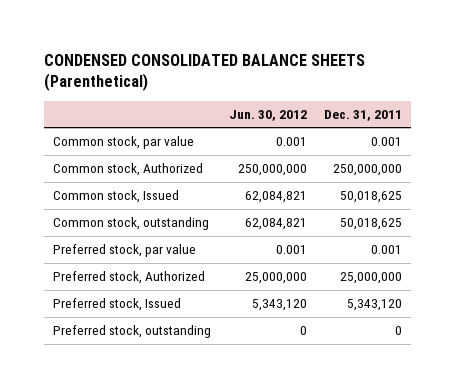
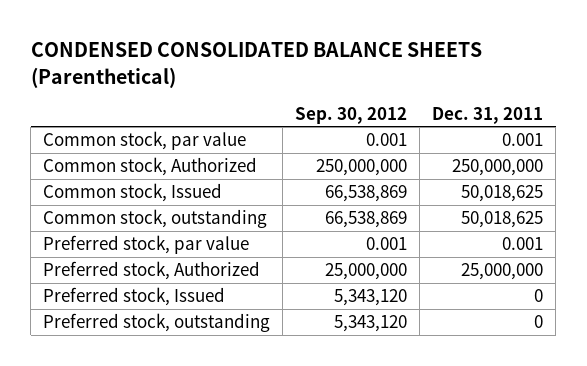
[228,109,307,121] Jun. 30, 2012 -> none
none -> [295,106,408,124] Sep. 30, 2012
[347,299,403,312] 5,343,120 -> [534,289,544,303] 0

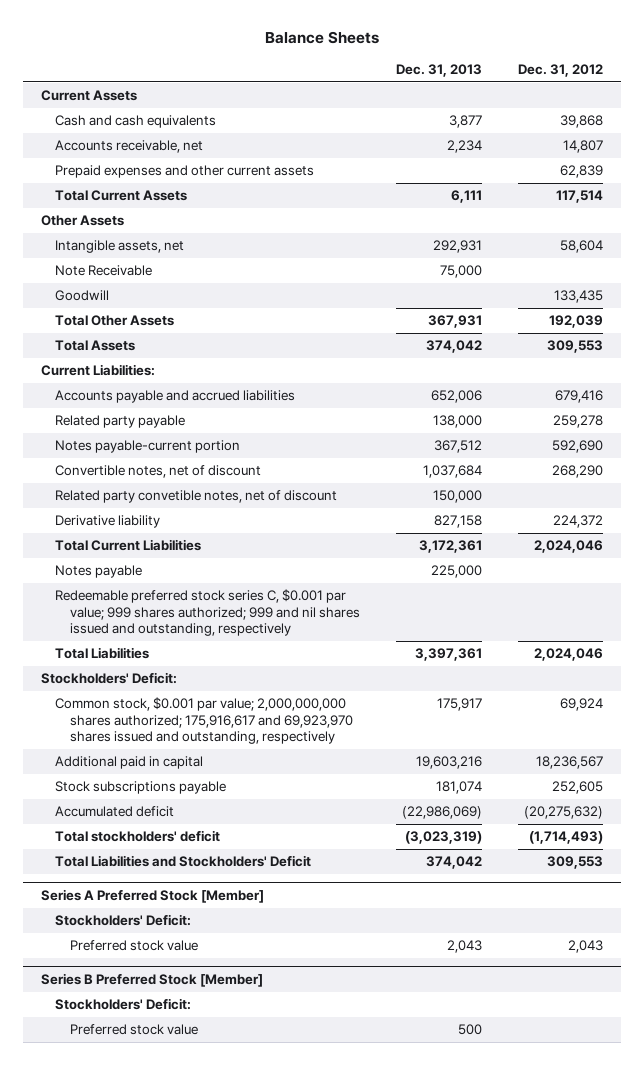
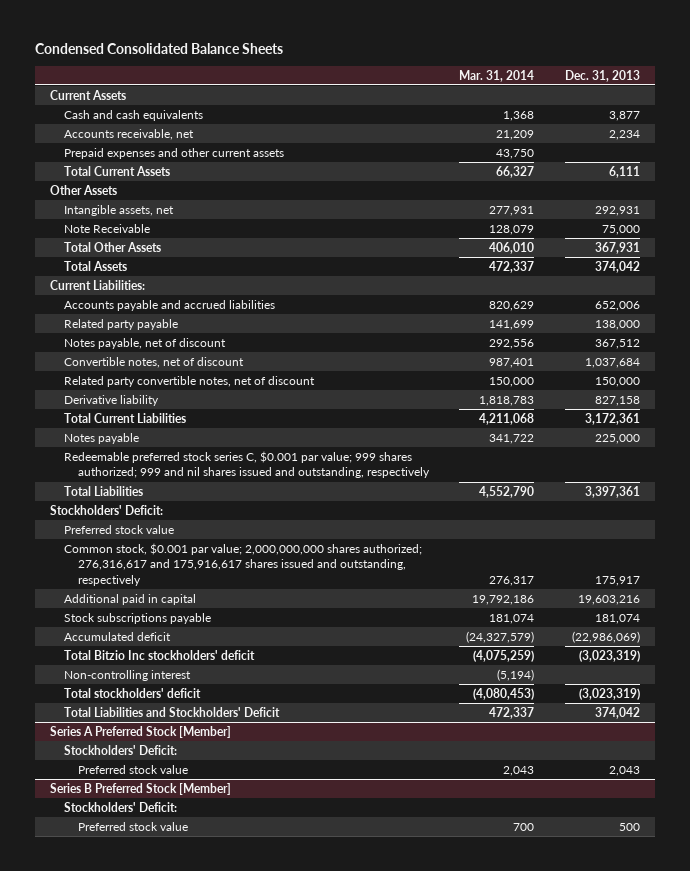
[264,31,379,45] Balance Sheets -> [34,42,283,54] Condensed Consolidated Balance Sheets
[517,63,603,77] Dec. 31, 2012 -> none
none -> [459,69,535,82] Mar. 31, 2014
[55,290,110,302] Goodwill -> none
[55,440,241,454] Notes payable-current portion -> [63,337,226,349] Notes payable, net of discount
[55,490,338,504] Related party convetible notes, net of discount -> [63,375,315,387] Related party convertible notes, net of discount
none -> [63,524,174,534] Preferred stock value
[55,697,353,744] Common stock, $0.001 par value; 2,000,000,000 shares authorized; 175,916,617 and 69,923,970 shares issued and outstanding, respectively -> [63,542,422,586] Common stock, $0.001 par value; 2,000,000,000 shares authorized; 276,316,617 and 175,916,617 shares issued and outstanding, respectively
none -> [63,649,255,660] Total Bitzio Inc stockholders' deficit
none -> [63,669,191,681] Non-controlling interest

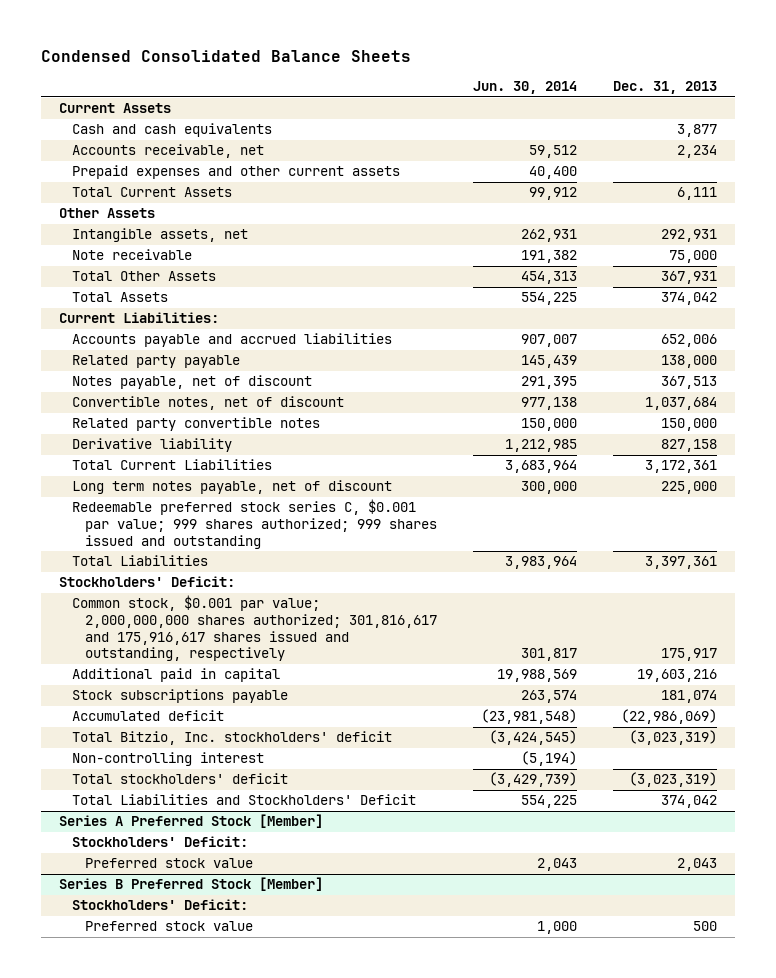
[459,69,535,82] Mar. 31, 2014 -> none
none -> [472,81,577,95] Jun. 30, 2014
[63,223,150,233] Note Receivable -> [72,249,193,261] Note receivable
[594,338,640,349] 367,512 -> [660,376,717,390] 367,513
[63,375,315,387] Related party convertible notes, net of discount -> [72,417,321,432] Related party convertible notes
[63,432,139,444] Notes payable -> [72,480,393,495] Long term notes payable, net of discount
[63,450,430,479] Redeemable preferred stock series C, $0.001 par value; 999 shares authorized; 999 and nil shares issued and outstanding, respectively -> [72,499,438,549] Redeemable preferred stock series C, $0.001 par value; 999 shares authorized; 999 shares issued and outstanding
[63,524,174,534] Preferred stock value -> none
[63,542,422,586] Common stock, $0.001 par value; 2,000,000,000 shares authorized; 276,316,617 and 175,916,617 shares issued and outstanding, respectively -> [72,595,438,662] Common stock, $0.001 par value; 2,000,000,000 shares authorized; 301,816,617 and 175,916,617 shares issued and outstanding, respectively
[63,649,255,660] Total Bitzio Inc stockholders' deficit -> [72,731,393,746] Total Bitzio, Inc. stockholders' deficit

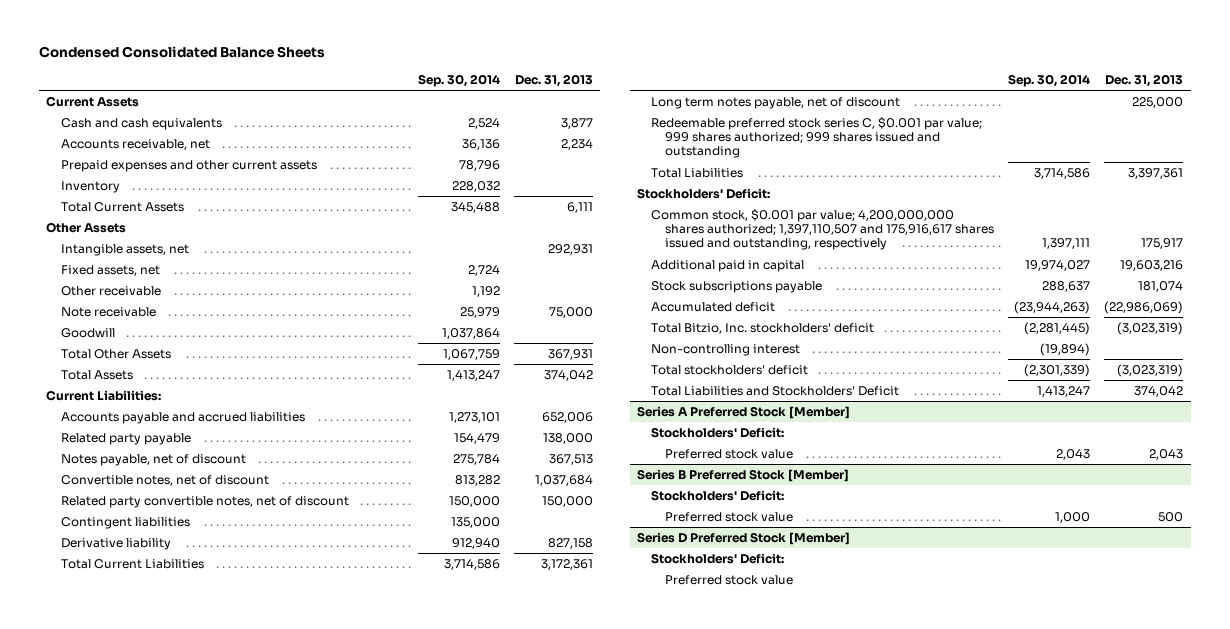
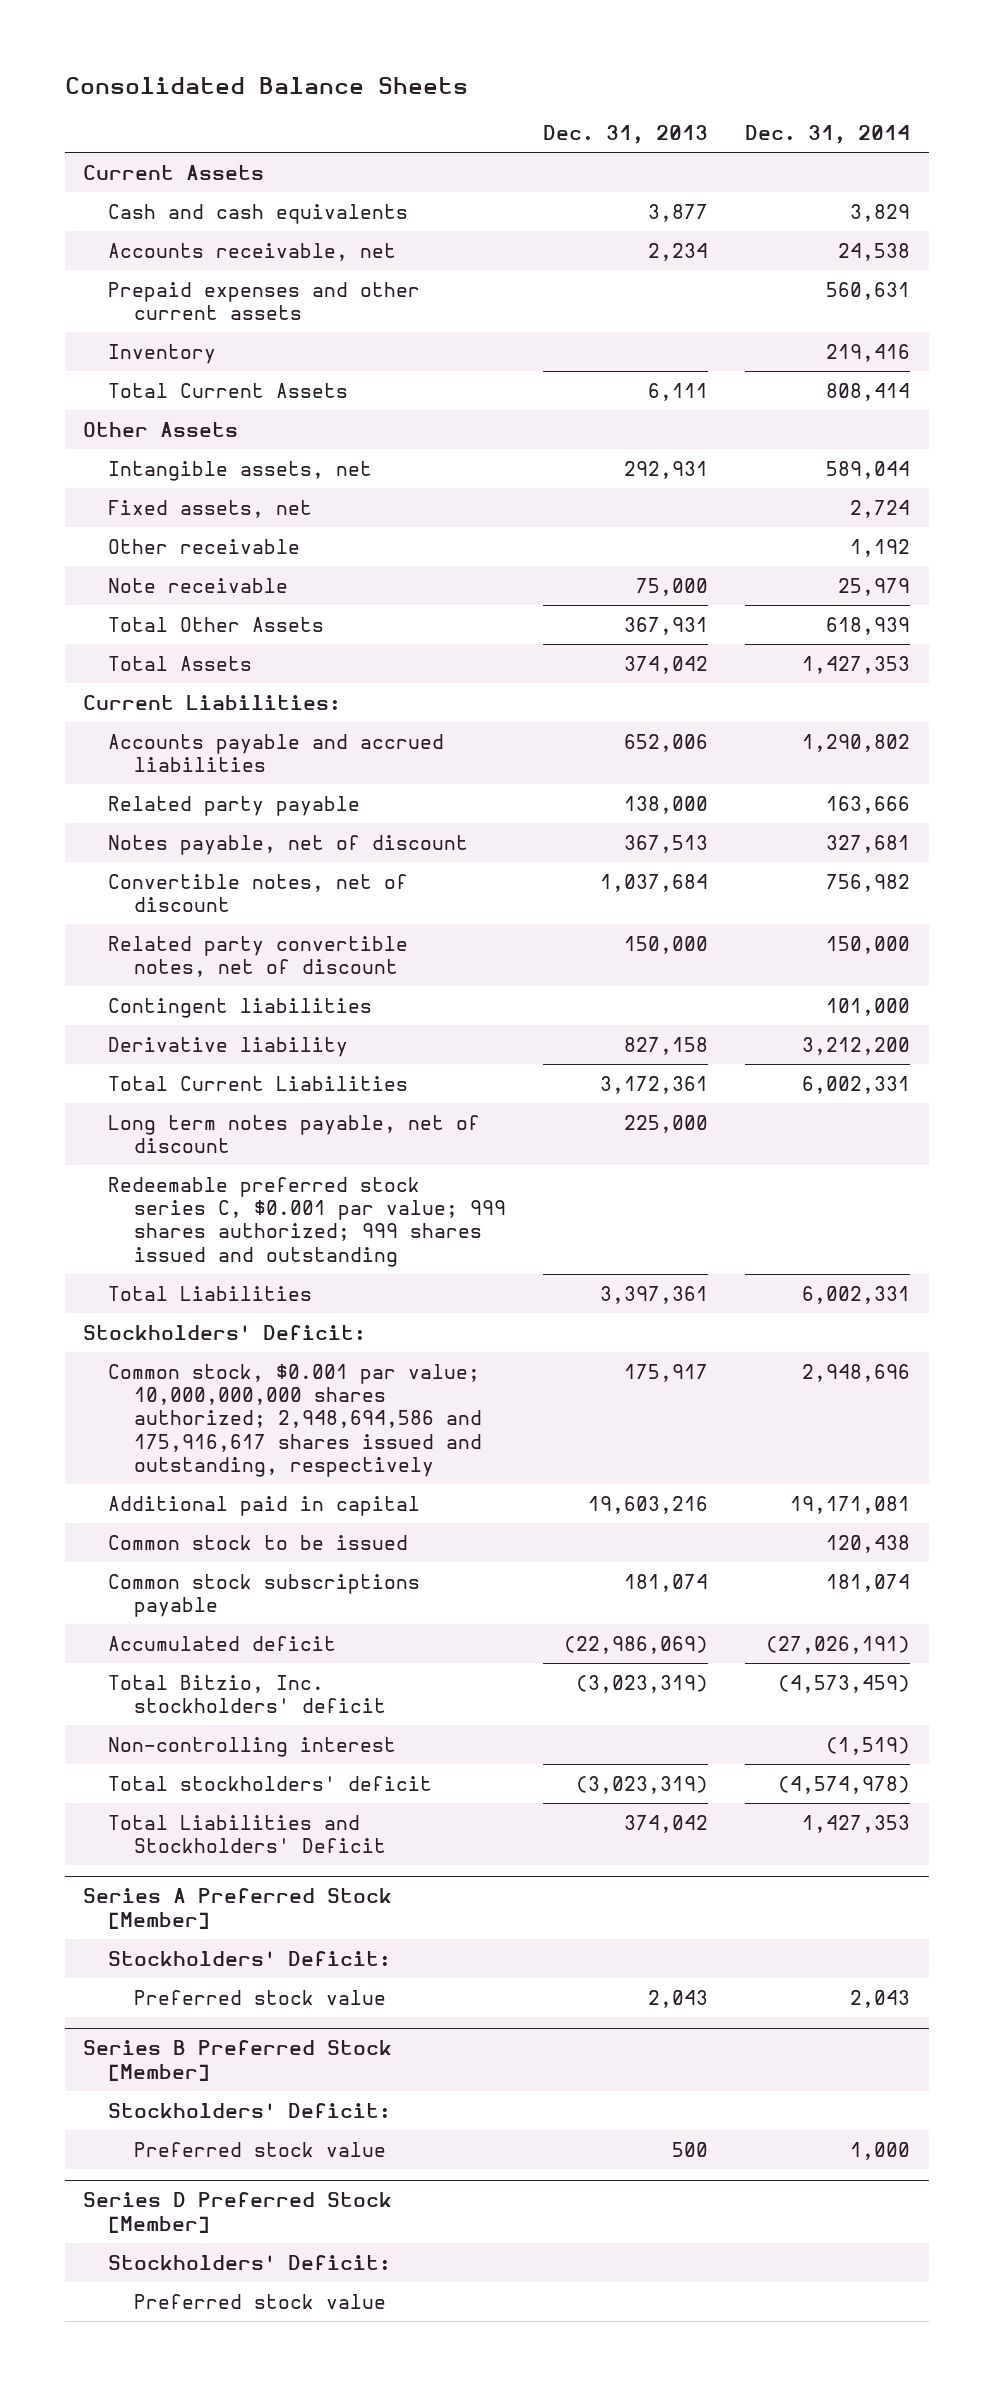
[39,46,326,59] Condensed Consolidated Balance Sheets -> [64,77,468,95] Consolidated Balance Sheets
[417,73,500,87] Sep. 30, 2014 -> none
none -> [745,125,911,145] Dec. 31, 2014
[60,327,115,338] Goodwill -> none
[650,208,995,251] Common stock, $0.001 par value; 4,200,000,000 shares authorized; 1,397,110,507 and 175,916,617 shares issued and outstanding, respectively -> [108,1363,482,1478] Common stock, $0.001 par value; 10,000,000,000 shares authorized; 2,948,694,586 and 175,916,617 shares issued and outstanding, respectively
none -> [108,1534,409,1550] Common stock to be issued
[650,280,822,293] Stock subscriptions payable -> [108,1573,421,1617] Common stock subscriptions payable

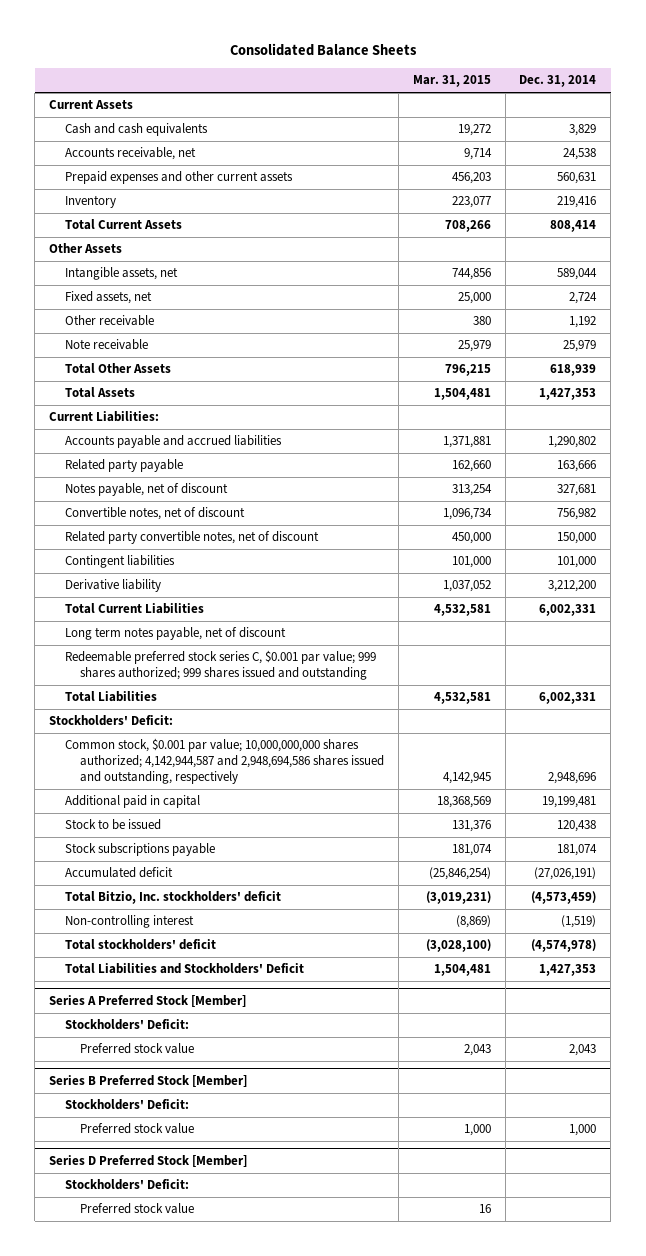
[543,125,709,145] Dec. 31, 2013 -> none
none -> [412,75,491,88] Mar. 31, 2015
[108,1363,482,1478] Common stock, $0.001 par value; 10,000,000,000 shares authorized; 2,948,694,586 and 175,916,617 shares issued and outstanding, respectively -> [64,738,385,784] Common stock, $0.001 par value; 10,000,000,000 shares authorized; 4,142,944,587 and 2,948,694,586 shares issued and outstanding, respectively
[790,1495,911,1514] 19,171,081 -> [542,796,597,809] 19,199,481
[108,1534,409,1550] Common stock to be issued -> [64,819,161,831] Stock to be issued
[108,1573,421,1617] Common stock subscriptions payable -> [64,843,215,857] Stock subscriptions payable

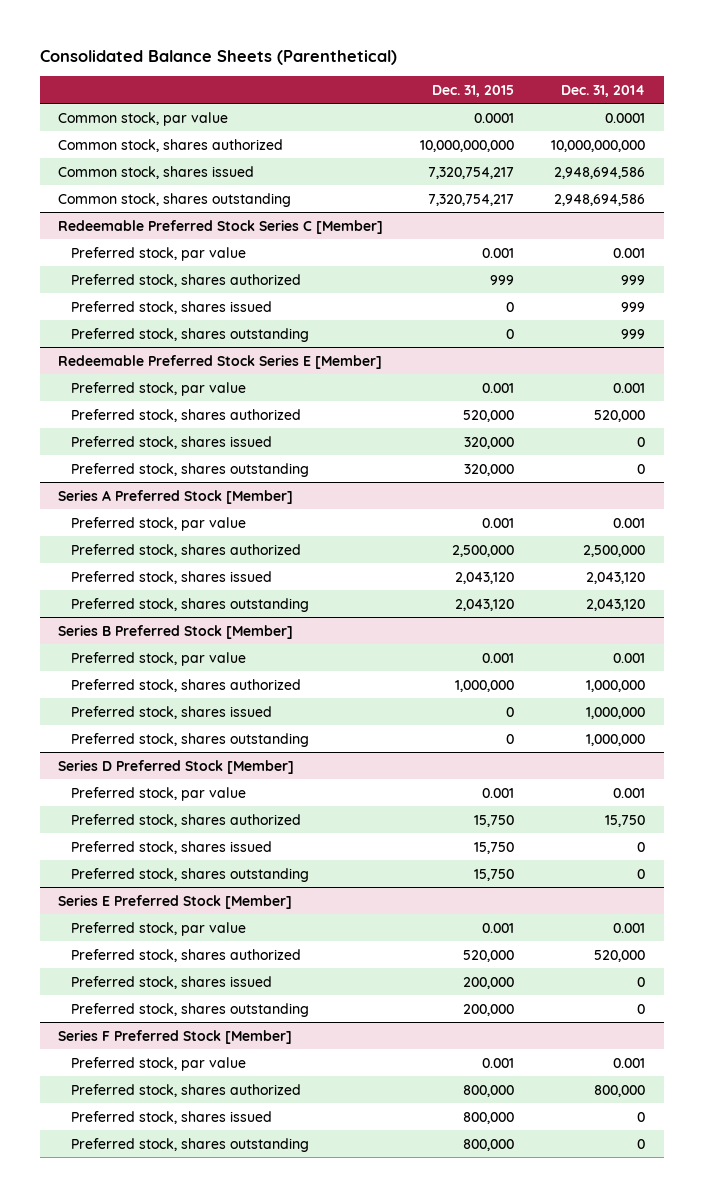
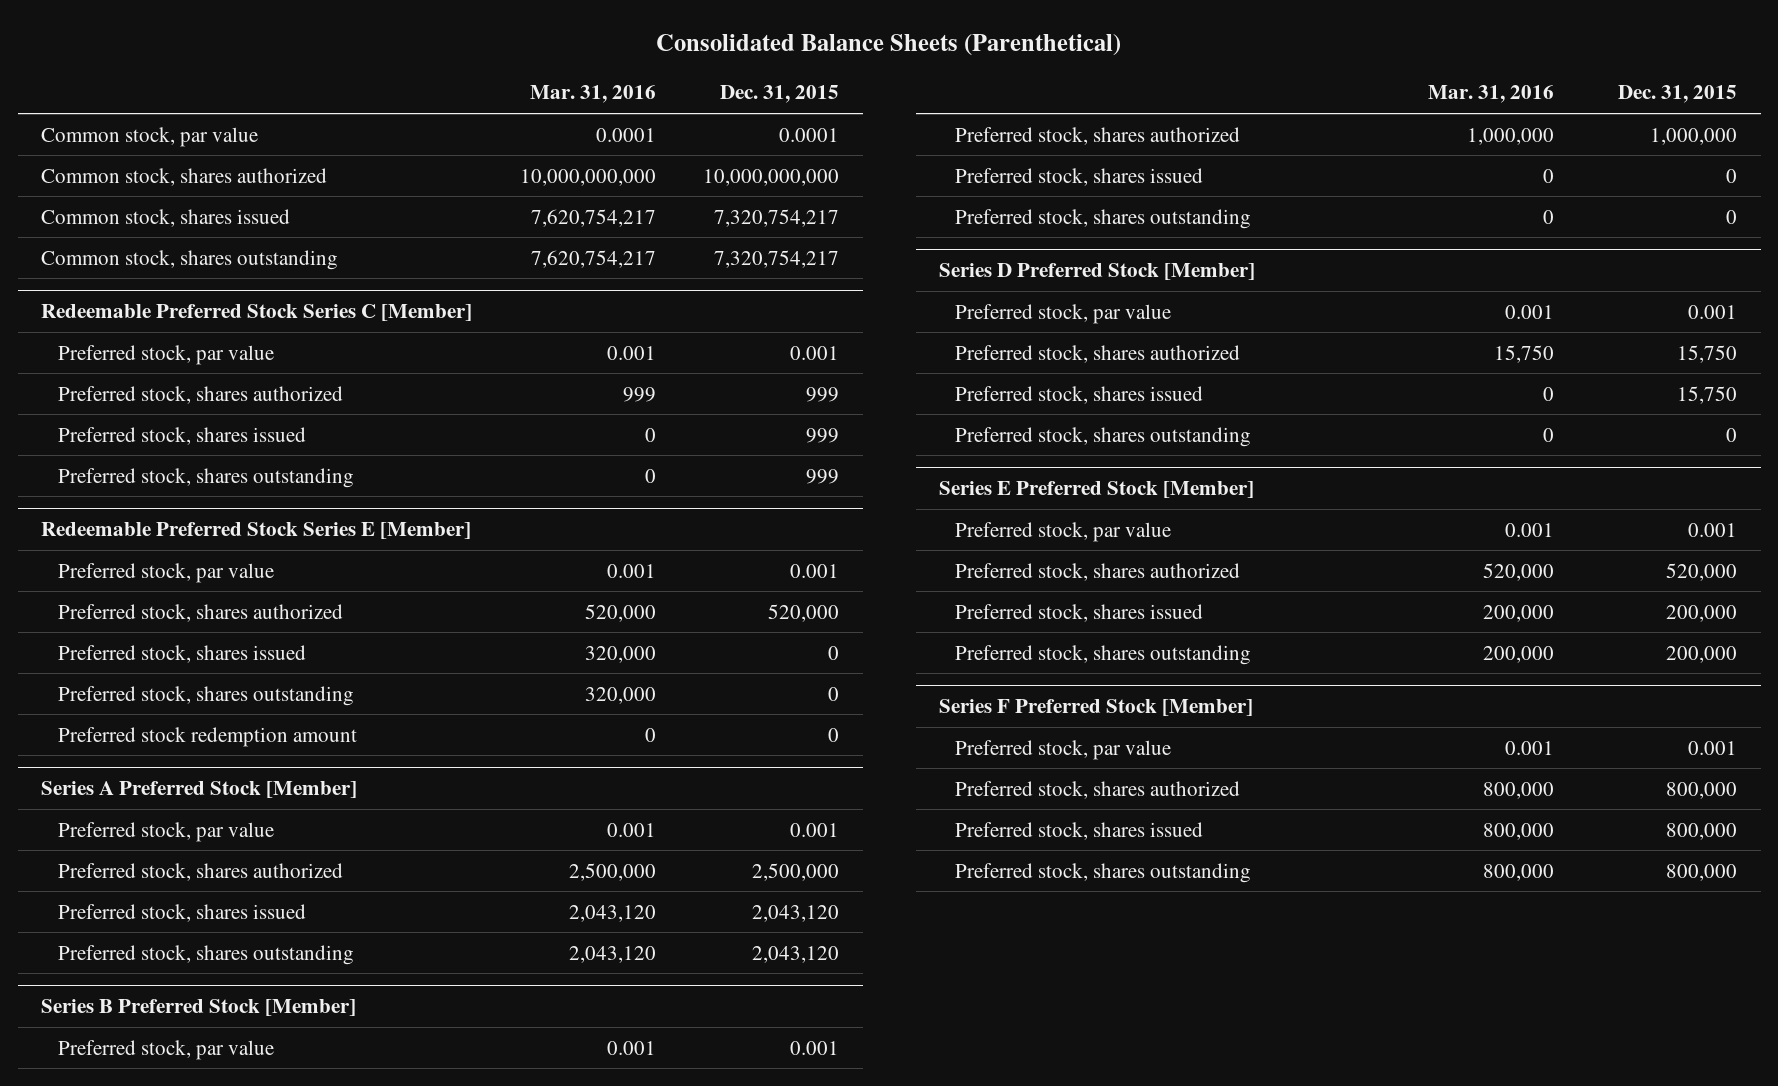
[561,84,646,97] Dec. 31, 2014 -> none
none -> [529,85,656,104] Mar. 31, 2016
[506,301,515,312] 0 -> [806,427,840,443] 999
[506,328,515,339] 0 -> [806,468,840,484] 999
[464,436,515,449] 320,000 -> [828,645,840,660] 0
[464,463,515,476] 320,000 -> [828,686,840,701] 0
none -> [57,726,357,747] Preferred stock redemption amount
[474,868,515,881] 15,750 -> [1725,427,1737,442] 0

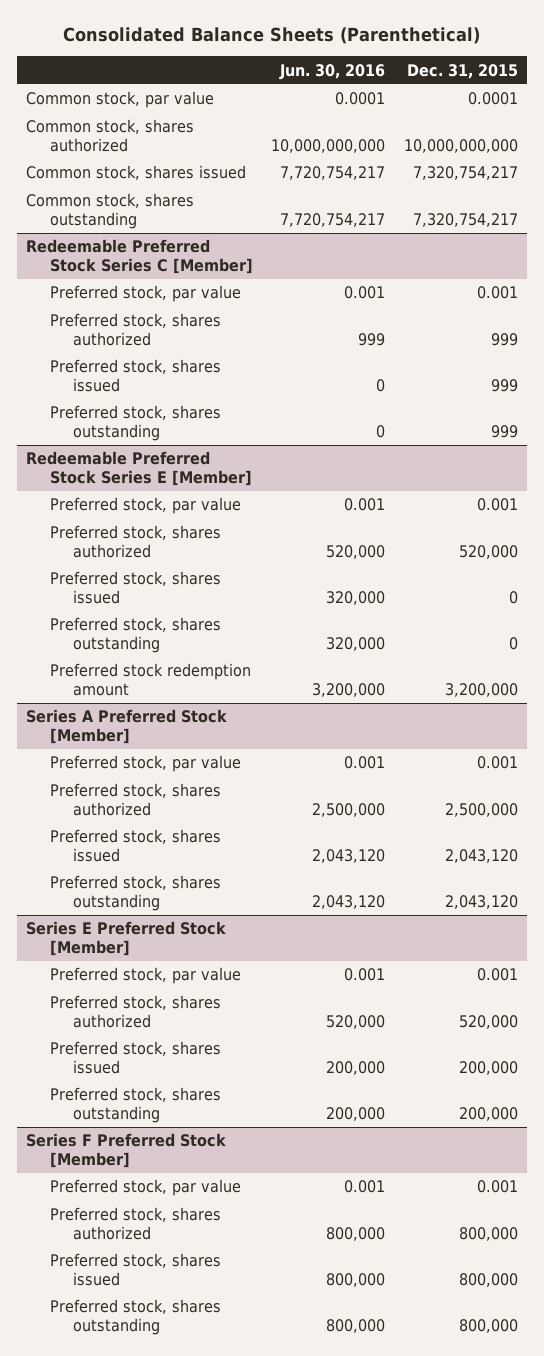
[529,85,656,104] Mar. 31, 2016 -> none
none -> [279,63,386,80] Jun. 30, 2016
[828,727,840,742] 0 -> [444,682,518,697] 3,200,000
[41,998,357,1016] Series B Preferred Stock [Member] -> none
[57,1039,274,1060] Preferred stock, par value -> none
[955,126,1241,145] Preferred stock, shares authorized -> none
[955,167,1204,186] Preferred stock, shares issued -> none
[955,208,1252,229] Preferred stock, shares outstanding -> none
[939,262,1256,280] Series D Preferred Stock [Member] -> none
[955,303,1172,324] Preferred stock, par value -> none
[955,344,1241,363] Preferred stock, shares authorized -> none
[955,385,1204,404] Preferred stock, shares issued -> none
[955,426,1252,447] Preferred stock, shares outstanding -> none

